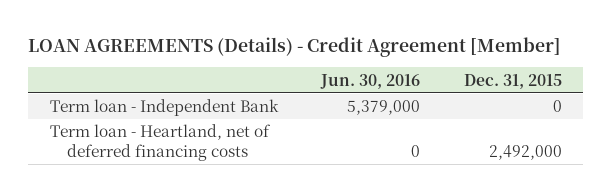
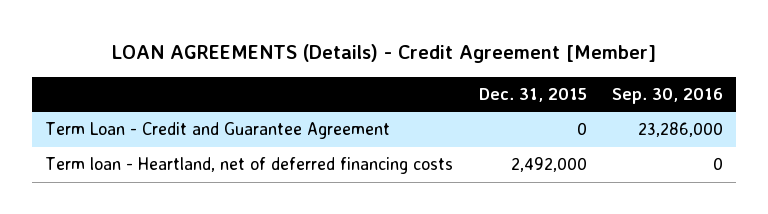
[320,73,421,89] Jun. 30, 2016 -> none
none -> [612,88,724,105] Sep. 30, 2016
[49,99,279,117] Term loan - Independent Bank -> [44,122,390,140] Term Loan - Credit and Guarantee Agreement

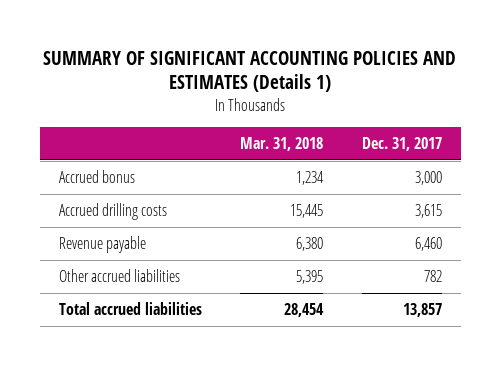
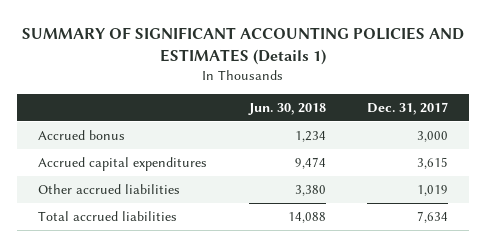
[240,137,324,152] Mar. 31, 2018 -> none
none -> [247,102,326,115] Jun. 30, 2018
[58,236,146,254] Revenue payable -> none
[58,203,167,221] Accrued drilling costs -> [37,157,207,172] Accrued capital expenditures
[423,270,442,283] 782 -> [417,185,449,197] 1,019
[402,303,442,318] 13,857 -> [417,211,449,224] 7,634

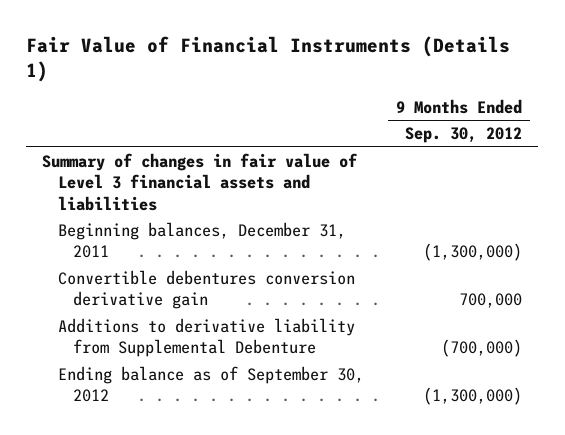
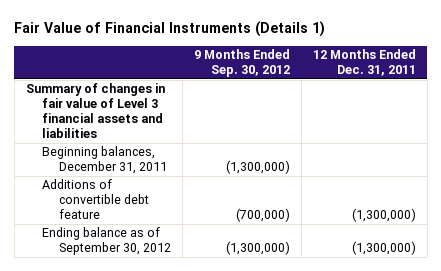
none -> [312,49,416,77] 12 Months Ended Dec. 31, 2011
[57,269,355,310] Convertible debentures conversion derivative gain -> none
[57,317,355,358] Additions to derivative liability from Supplemental Debenture -> [42,179,149,220] Additions of convertible debt feature

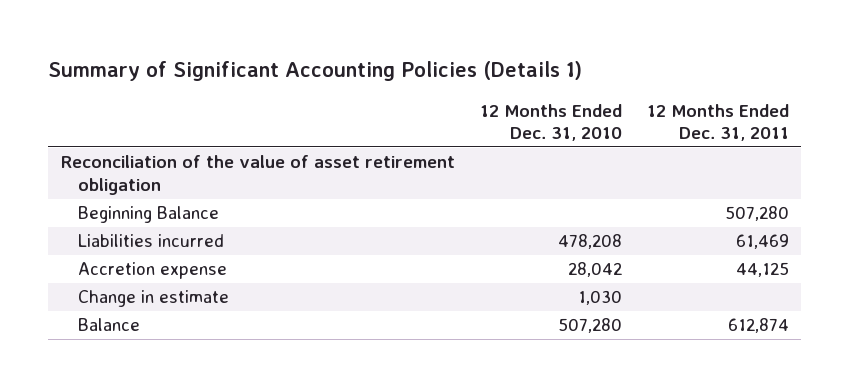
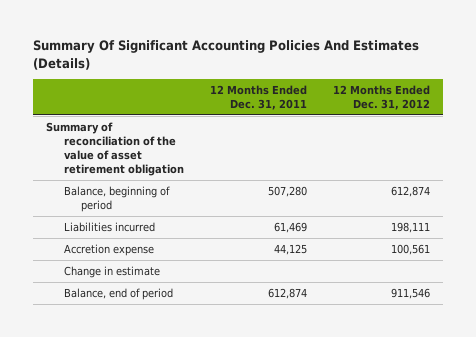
[48,61,583,82] Summary of Significant Accounting Policies (Details 1) -> [33,40,420,70] Summary Of Significant Accounting Policies And Estimates (Details)
[479,103,622,142] 12 Months Ended Dec. 31, 2010 -> none
none -> [333,84,431,111] 12 Months Ended Dec. 31, 2012
[60,155,455,196] Reconciliation of the value of asset retirement obligation -> [46,121,184,177] Summary of reconciliation of the value of asset retirement obligation
[77,206,219,224] Beginning Balance -> [63,185,170,213] Balance, beginning of period
[77,318,140,332] Balance -> [63,287,173,300] Balance, end of period

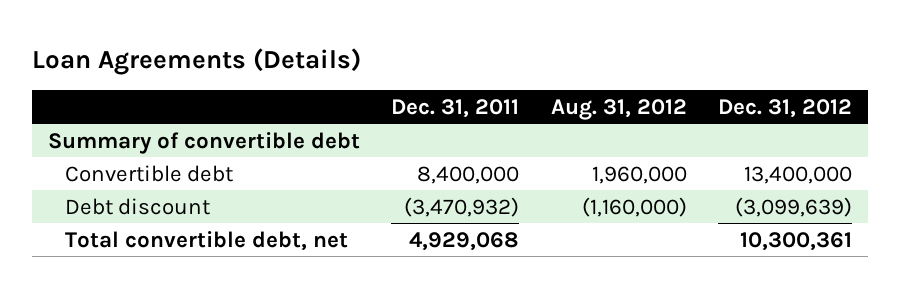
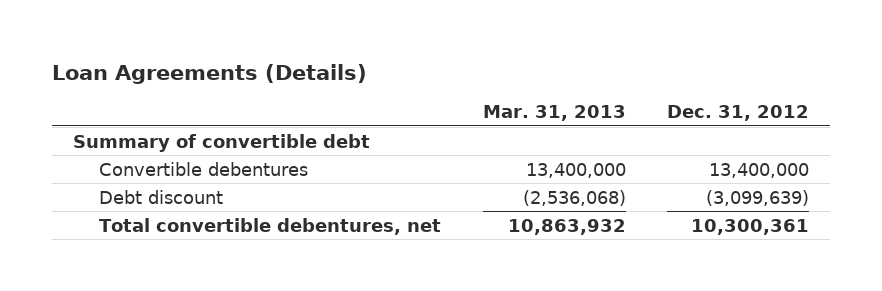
[391,98,520,118] Dec. 31, 2011 -> none
[550,98,687,120] Aug. 31, 2012 -> none
none -> [482,104,626,121] Mar. 31, 2013
[64,164,233,182] Convertible debt -> [99,161,309,176] Convertible debentures
[64,230,348,251] Total convertible debt, net -> [99,217,442,235] Total convertible debentures, net

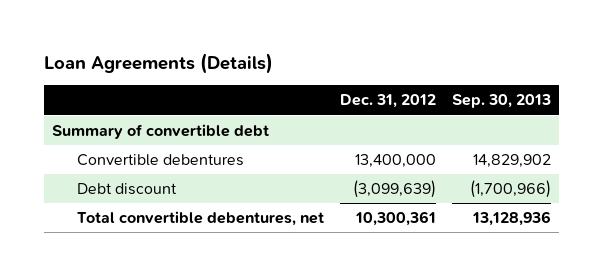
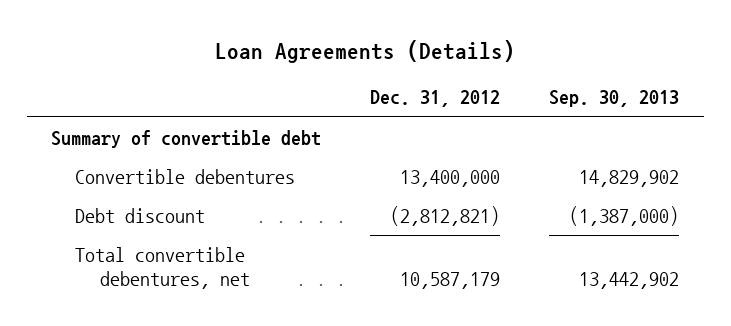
[352,180,436,199] (3,099,639) -> [390,205,501,226] (2,812,821)
[469,180,551,199] (1,700,966) -> [569,205,680,226] (1,387,000)
[354,211,436,227] 10,300,361 -> [400,272,501,290] 10,587,179
[471,211,551,227] 13,128,936 -> [579,272,680,290] 13,442,902

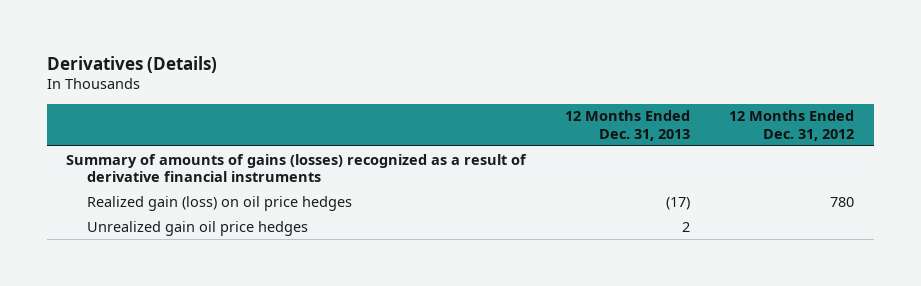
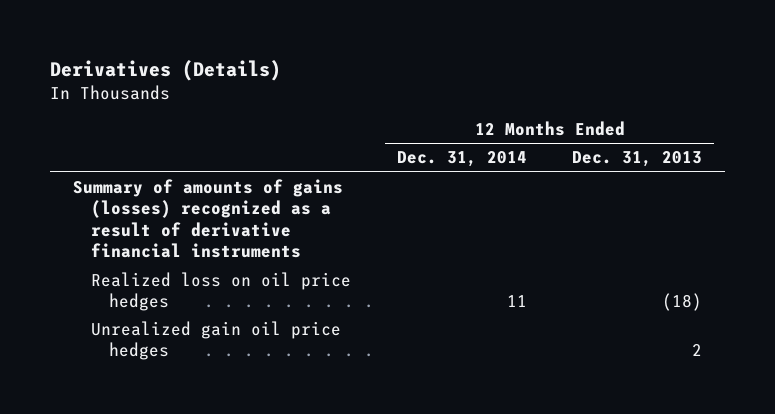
[729,110,855,141] 12 Months Ended Dec. 31, 2012 -> none
none -> [396,151,527,168] Dec. 31, 2014
[86,195,352,211] Realized gain (loss) on oil price hedges -> [90,271,351,312] Realized loss on oil price hedges
[666,196,691,210] (17) -> [662,293,703,312] (18)

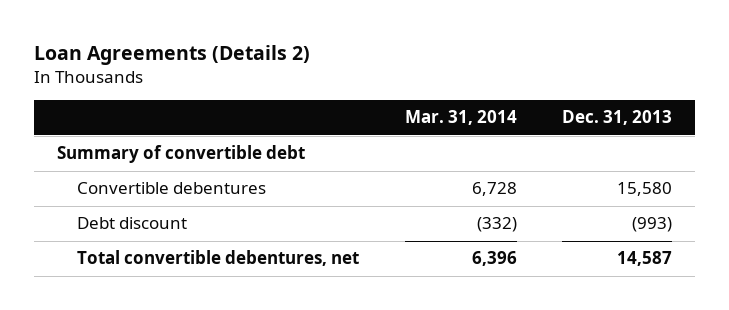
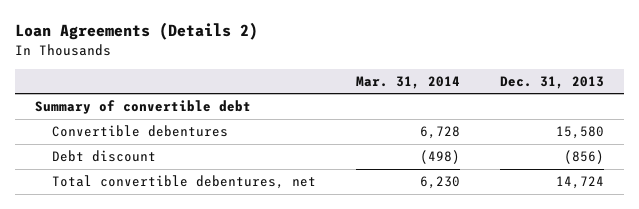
[476,217,517,233] (332) -> [419,150,460,165] (498)
[632,217,673,233] (993) -> [563,150,604,165] (856)
[471,251,517,267] 6,396 -> [419,176,460,190] 6,230
[617,251,673,267] 14,587 -> [555,176,604,190] 14,724

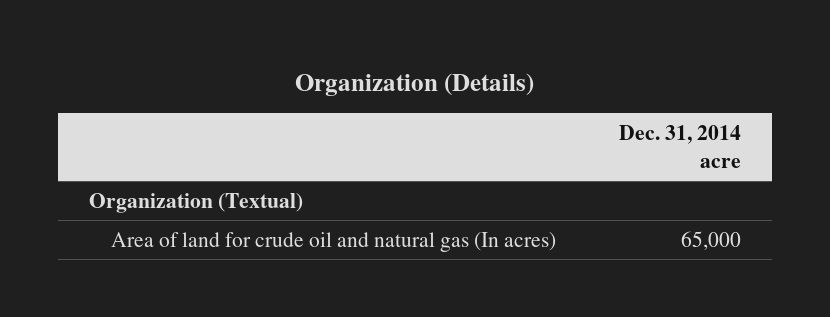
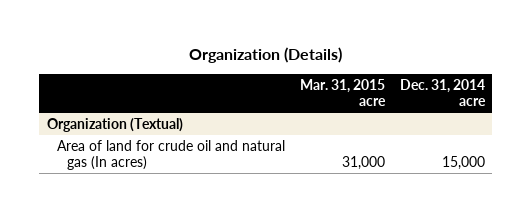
none -> [299,78,386,107] Mar. 31, 2015 acre
[680,230,741,250] 65,000 -> [441,156,485,171] 15,000

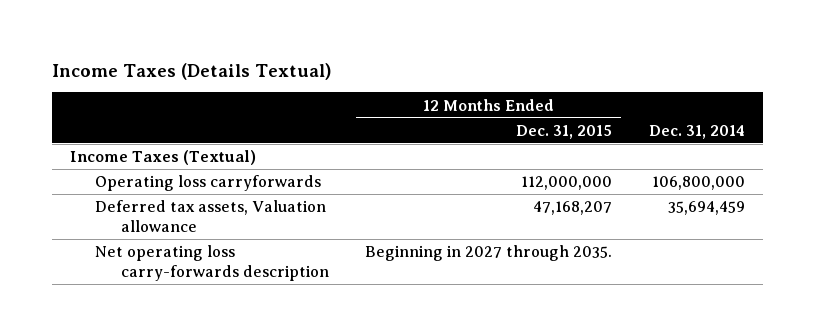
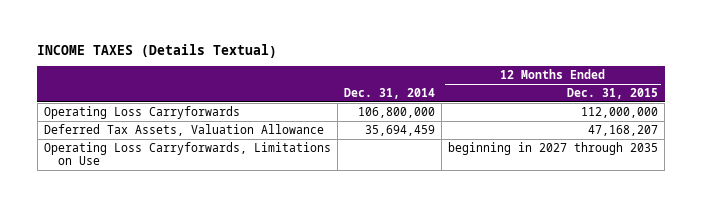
[51,62,332,80] Income Taxes (Details Textual) -> [37,43,278,58] INCOME TAXES (Details Textual)
[70,150,257,166] Income Taxes (Textual) -> none
[95,175,322,192] Operating loss carryforwards -> [43,105,240,119] Operating Loss Carryforwards
[95,200,327,232] Deferred tax assets, Valuation allowance -> [43,123,324,136] Deferred Tax Assets, Valuation Allowance
[95,245,329,281] Net operating loss carry-forwards description -> [43,141,331,166] Operating Loss Carryforwards, Limitations on Use
[365,245,613,262] Beginning in 2027 through 2035. -> [448,141,659,155] beginning in 2027 through 2035

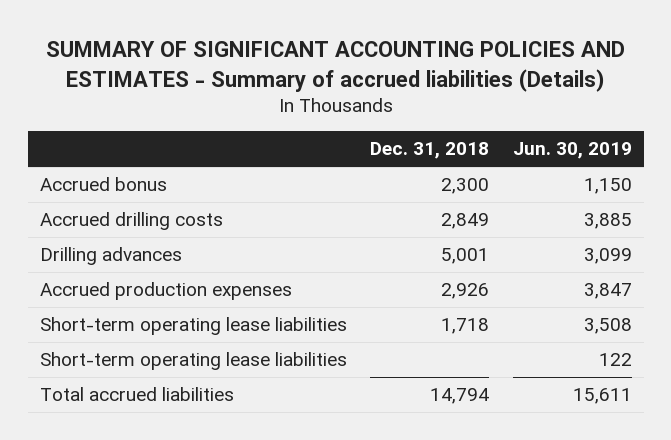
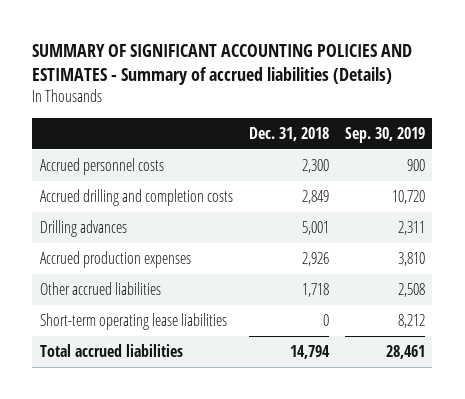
[512,142,632,160] Jun. 30, 2019 -> none
none -> [344,126,425,143] Sep. 30, 2019
[39,177,167,192] Accrued bonus -> none
none -> [40,157,165,175] Accrued personnel costs
[39,212,223,231] Accrued drilling costs -> [40,188,234,206] Accrued drilling and completion costs
[39,352,347,371] Short-term operating lease liabilities -> none
none -> [40,281,162,295] Other accrued liabilities
[441,318,490,335] 1,718 -> [322,313,329,326] 0

